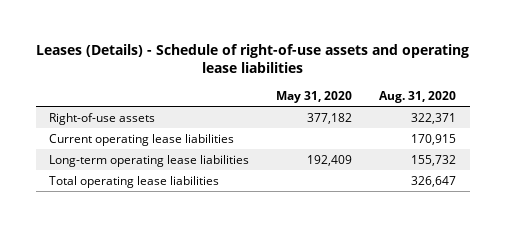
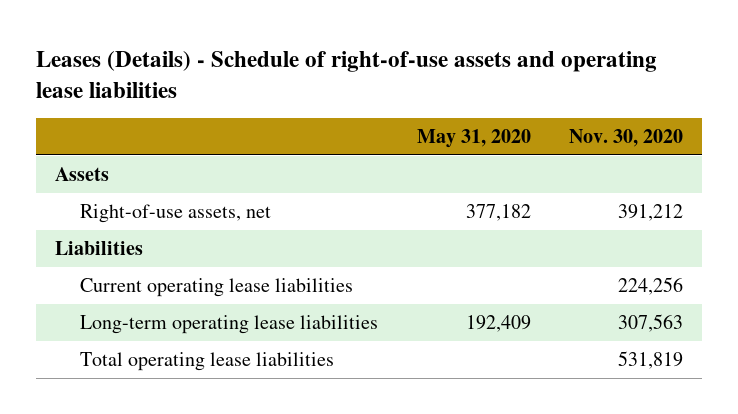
[379,91,457,104] Aug. 31, 2020 -> none
none -> [568,128,683,147] Nov. 30, 2020
none -> [54,167,109,182] Assets
[49,112,156,125] Right-of-use assets -> [80,204,272,224] Right-of-use assets, net
none -> [54,241,143,256] Liabilities

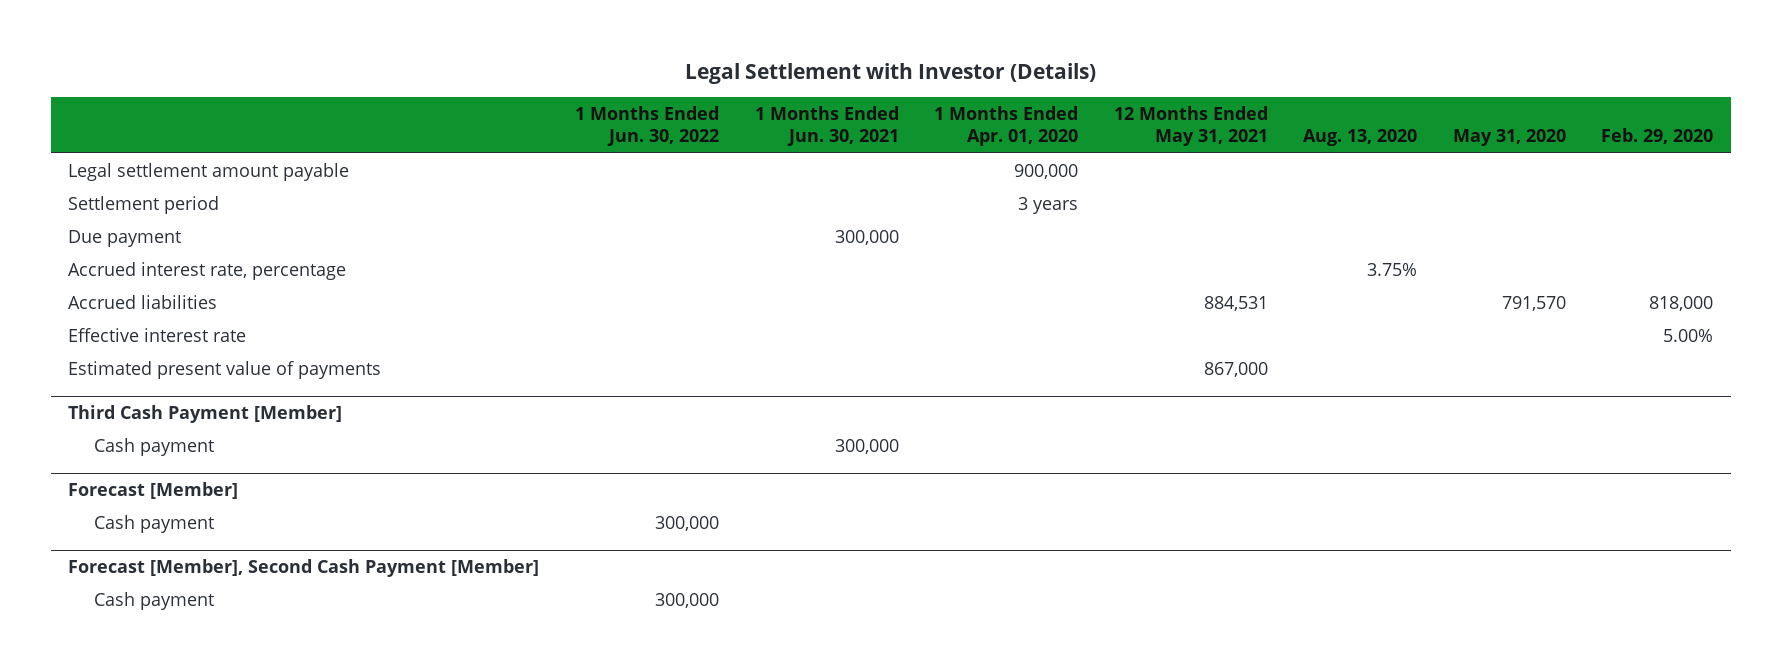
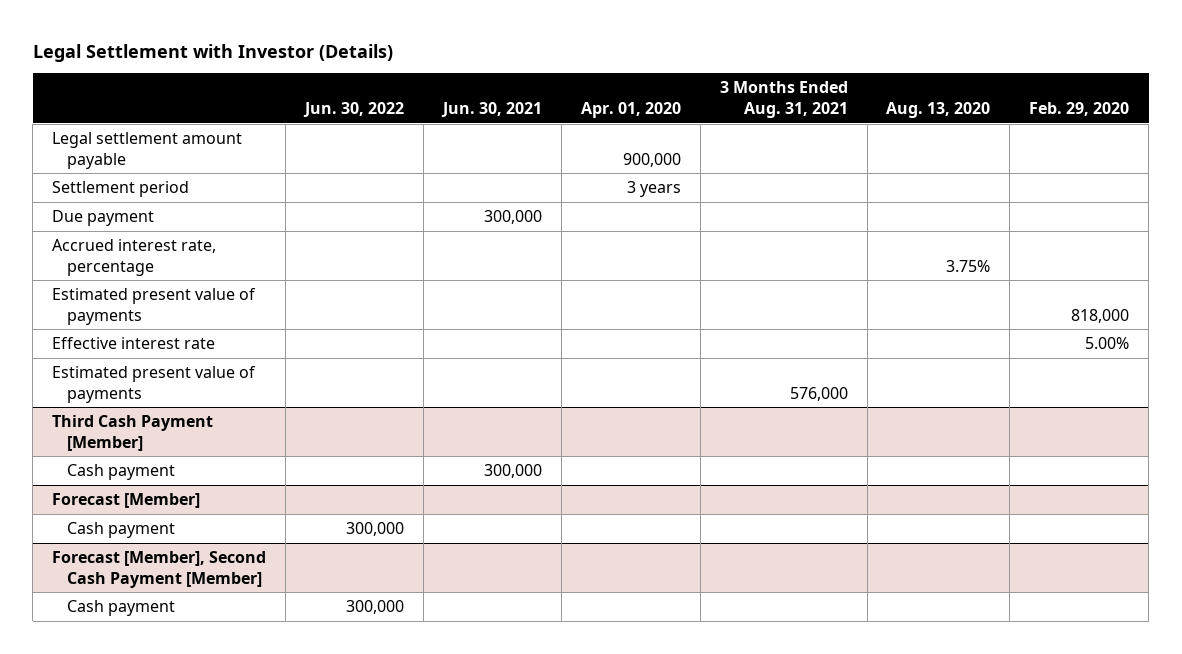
[575,106,720,147] 1 Months Ended Jun. 30, 2022 -> none
[754,106,899,147] 1 Months Ended Jun. 30, 2021 -> none
[934,106,1079,147] 1 Months Ended Apr. 01, 2020 -> none
[1113,106,1268,147] 12 Months Ended May 31, 2021 -> none
[1452,129,1566,147] May 31, 2020 -> none
none -> [303,101,405,117] Jun. 30, 2022
none -> [441,101,543,117] Jun. 30, 2021
none -> [580,101,681,118] Apr. 01, 2020
none -> [719,81,848,118] 3 Months Ended Aug. 31, 2021
[68,295,218,310] Accrued liabilities -> [52,288,257,325] Estimated present value of payments

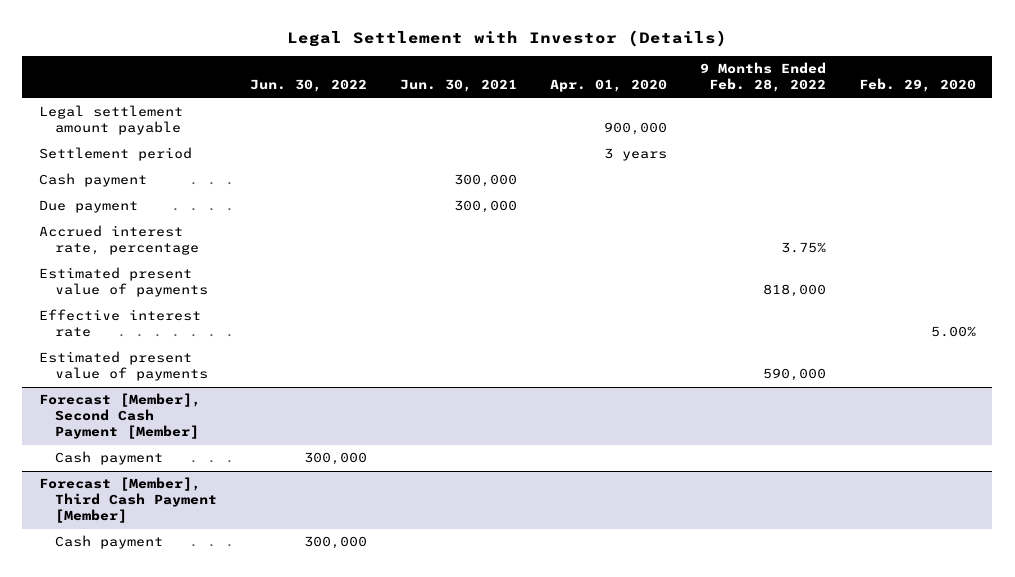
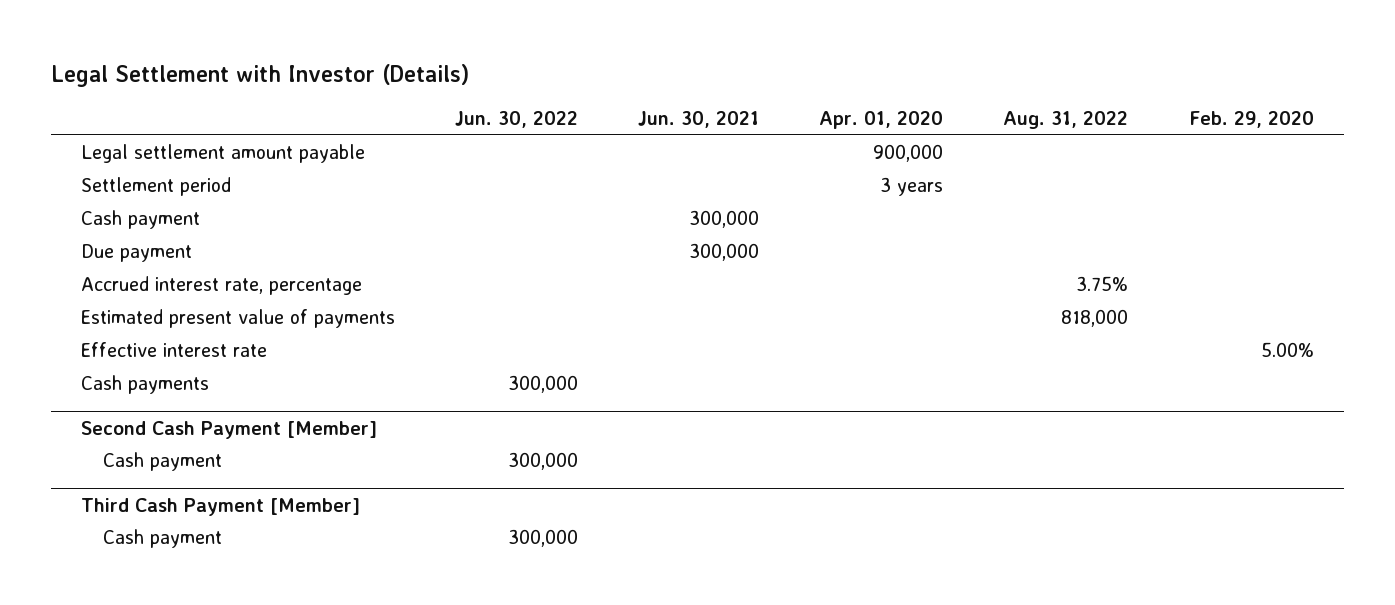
[699,62,826,93] 9 Months Ended Feb. 28, 2022 -> none
none -> [1003,111,1129,130] Aug. 31, 2022
[38,351,209,382] Estimated present value of payments -> none
none -> [81,375,210,395] Cash payments
[38,393,201,440] Forecast [Member], Second Cash Payment [Member] -> [81,420,378,439] Second Cash Payment [Member]
[38,477,218,524] Forecast [Member], Third Cash Payment [Member] -> [81,497,361,516] Third Cash Payment [Member]

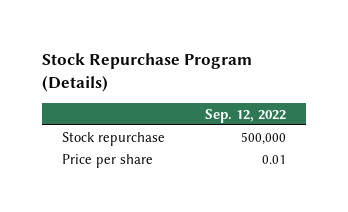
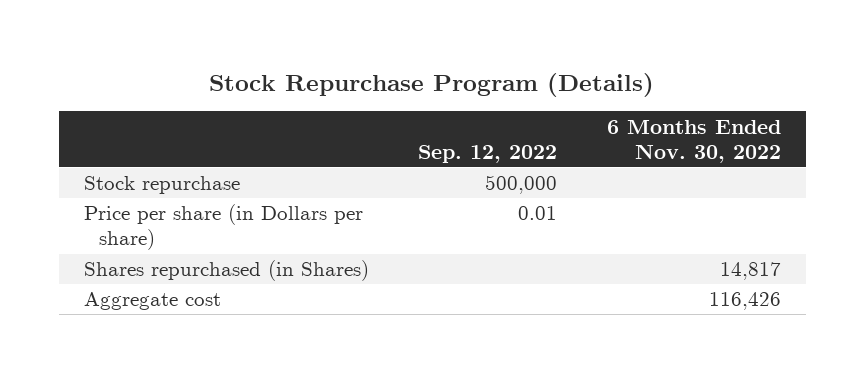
none -> [606,119,781,163] 6 Months Ended Nov. 30, 2022
[62,153,154,168] Price per share -> [83,204,363,251] Price per share (in Dollars per share)
none -> [83,260,369,282] Shares repurchased (in Shares)
none -> [83,292,221,311] Aggregate cost

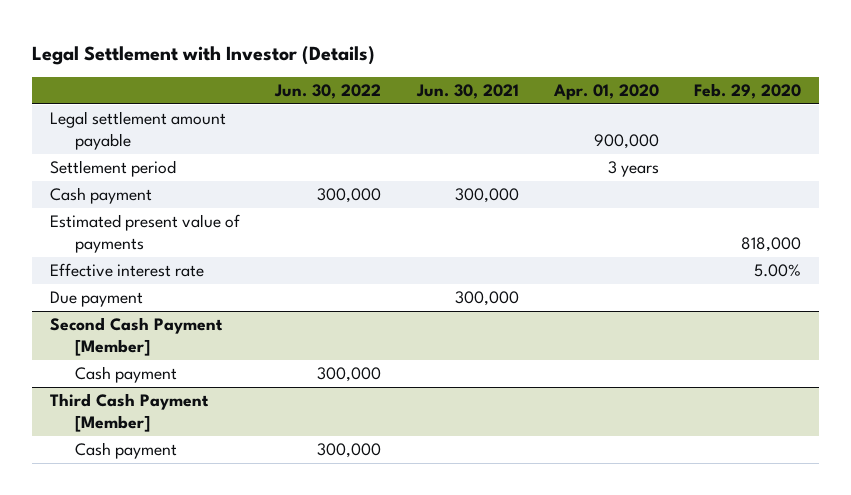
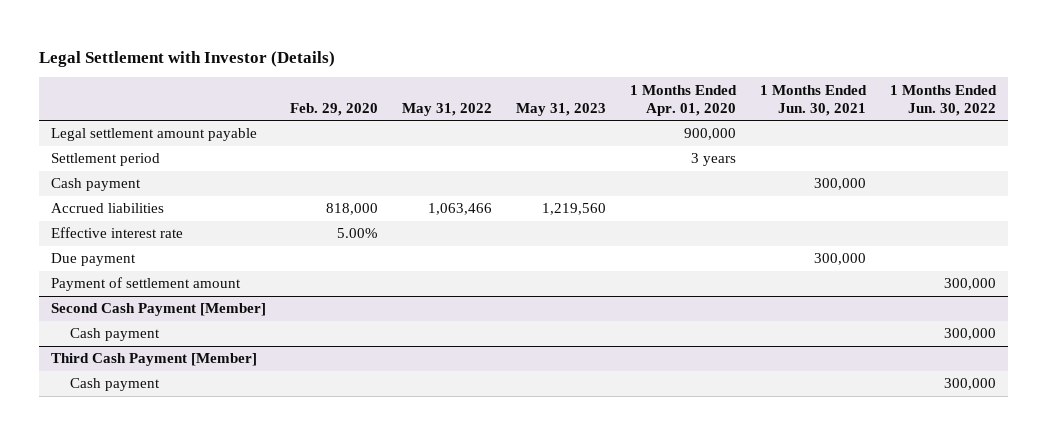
[274,84,382,100] Jun. 30, 2022 -> none
[415,84,519,100] Jun. 30, 2021 -> none
[552,84,659,101] Apr. 01, 2020 -> none
none -> [402,102,493,116] May 31, 2022
none -> [516,102,607,116] May 31, 2023
none -> [630,84,738,116] 1 Months Ended Apr. 01, 2020
none -> [759,84,867,116] 1 Months Ended Jun. 30, 2021
none -> [889,84,997,116] 1 Months Ended Jun. 30, 2022
[50,214,241,254] Estimated present value of payments -> [51,203,165,214] Accrued liabilities
none -> [51,277,242,292] Payment of settlement amount

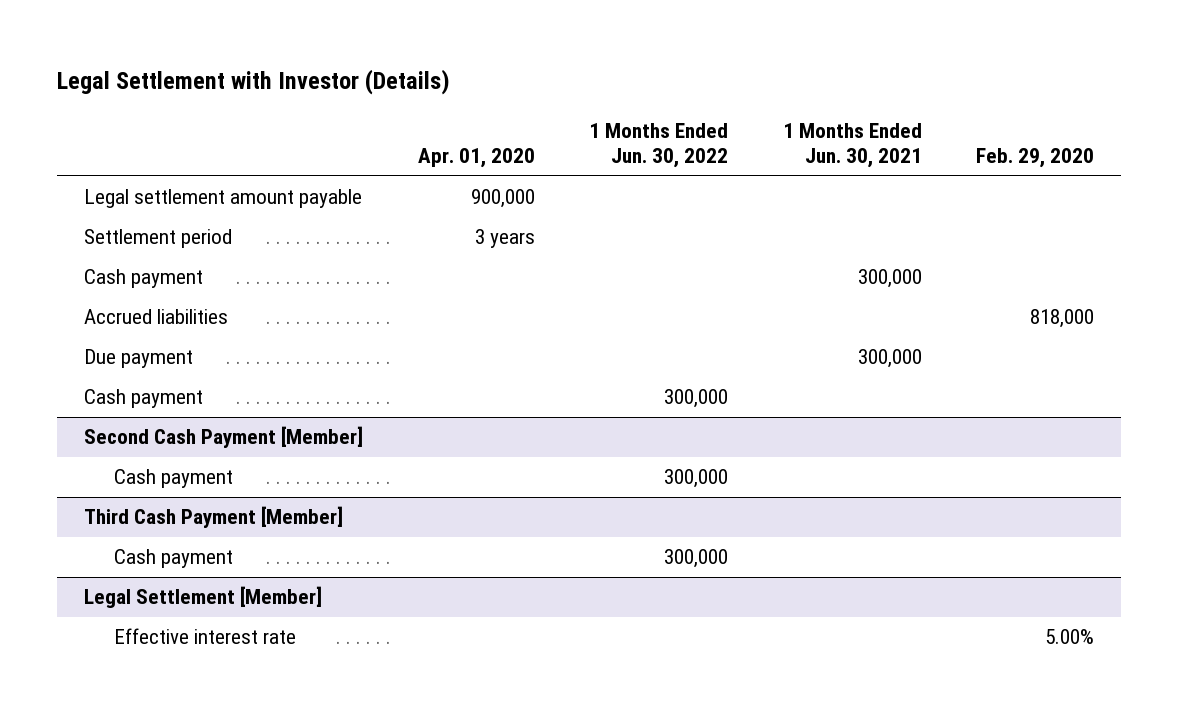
[402,102,493,116] May 31, 2022 -> none
[516,102,607,116] May 31, 2023 -> none
[630,84,738,116] 1 Months Ended Apr. 01, 2020 -> none
none -> [417,148,535,169] Apr. 01, 2020
[51,227,184,239] Effective interest rate -> none
[51,277,242,292] Payment of settlement amount -> [84,389,204,409] Cash payment
none -> [84,586,323,609] Legal Settlement [Member]
none -> [114,628,297,645] Effective interest rate

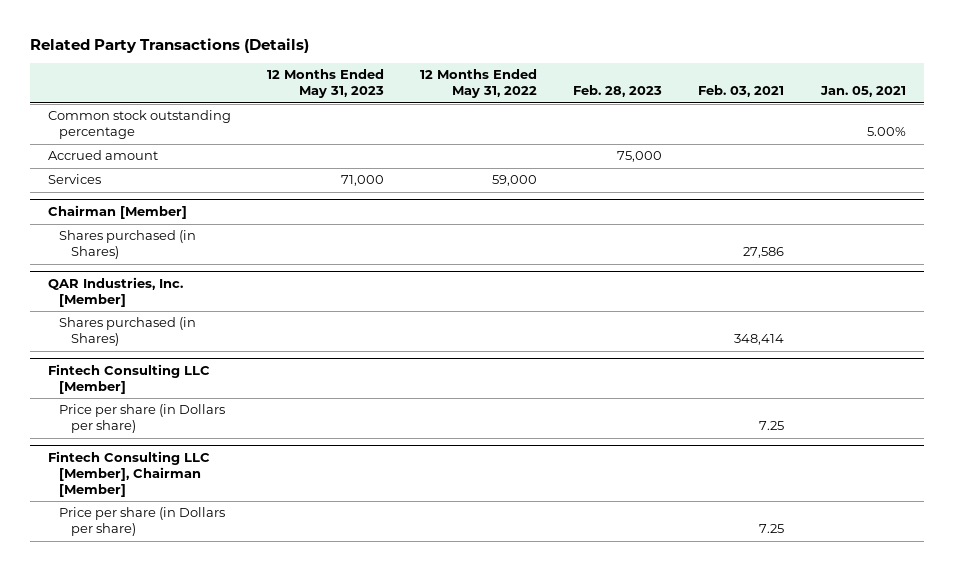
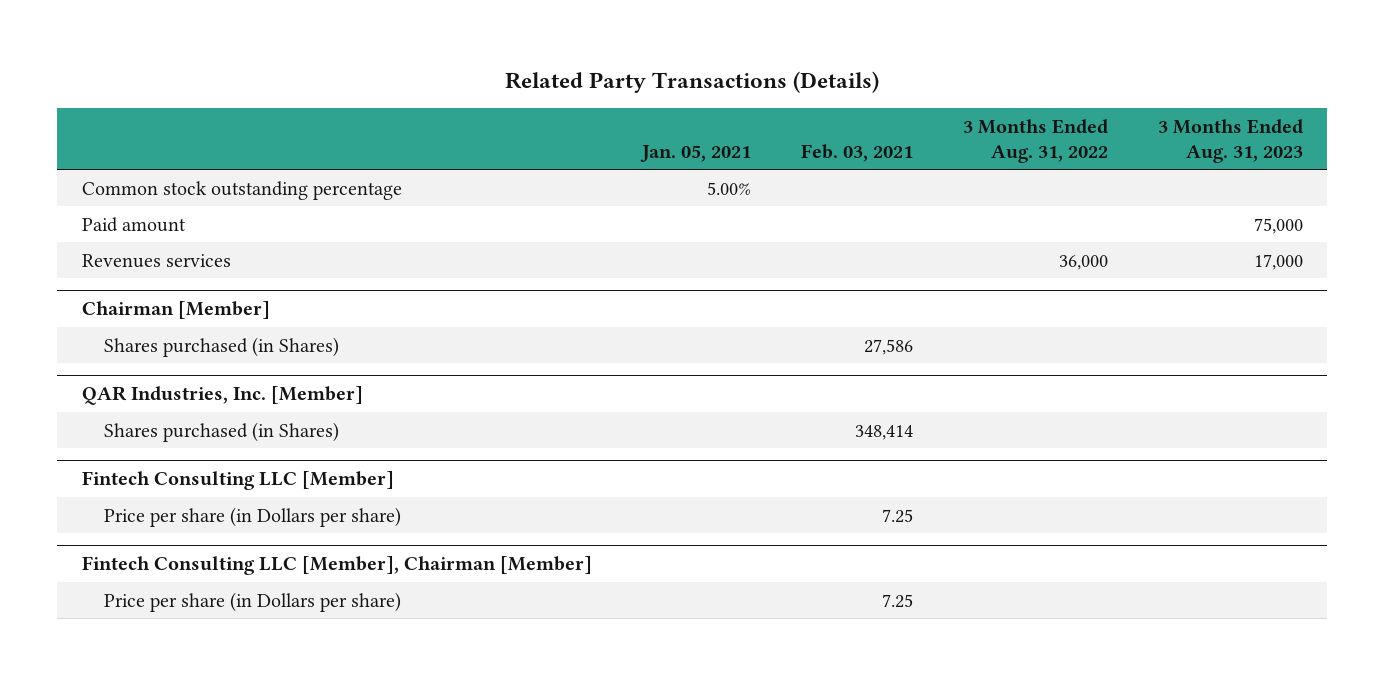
[267,69,385,99] 12 Months Ended May 31, 2023 -> none
[420,69,538,99] 12 Months Ended May 31, 2022 -> none
[573,85,663,98] Feb. 28, 2023 -> none
none -> [962,119,1108,163] 3 Months Ended Aug. 31, 2022
none -> [1157,119,1303,163] 3 Months Ended Aug. 31, 2023
[47,150,158,161] Accrued amount -> none
none -> [82,216,187,232] Paid amount
[47,174,101,185] Services -> [82,253,232,268] Revenues services

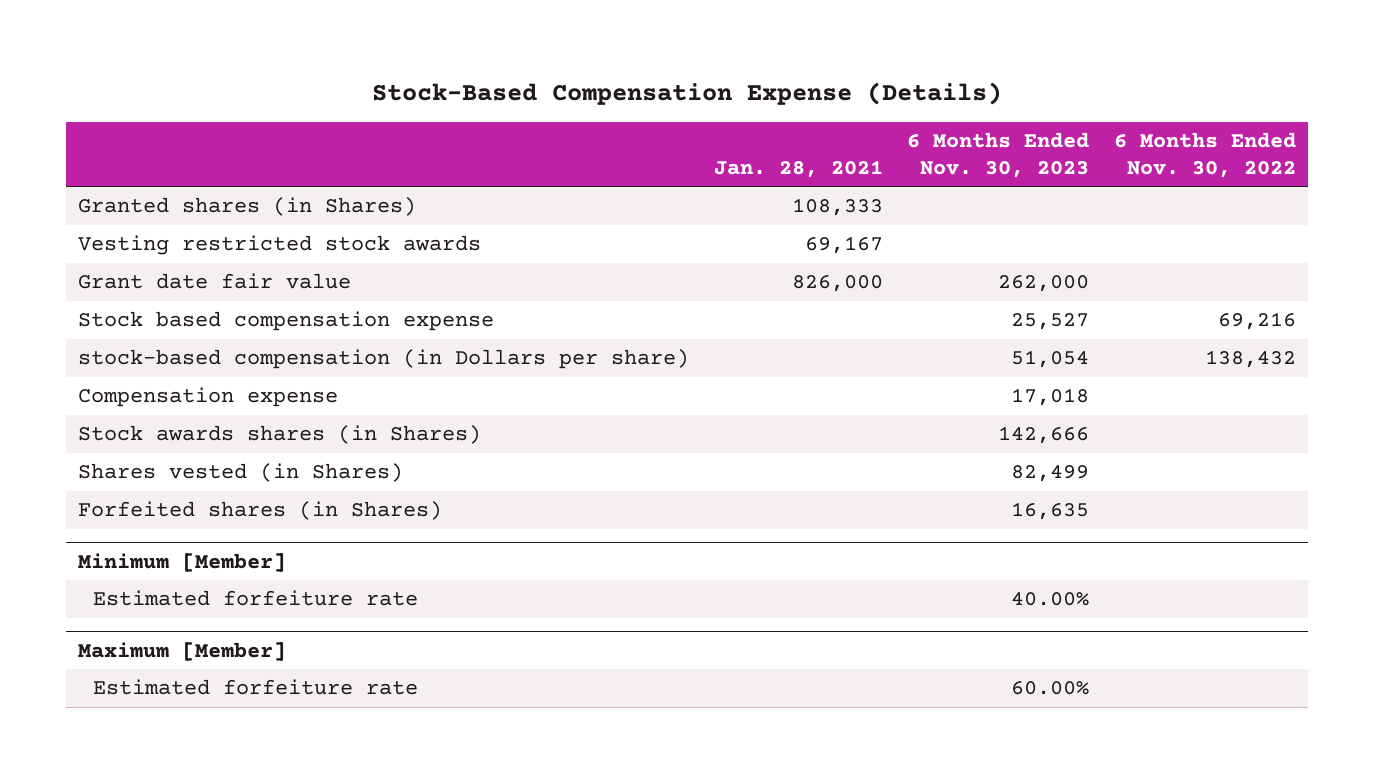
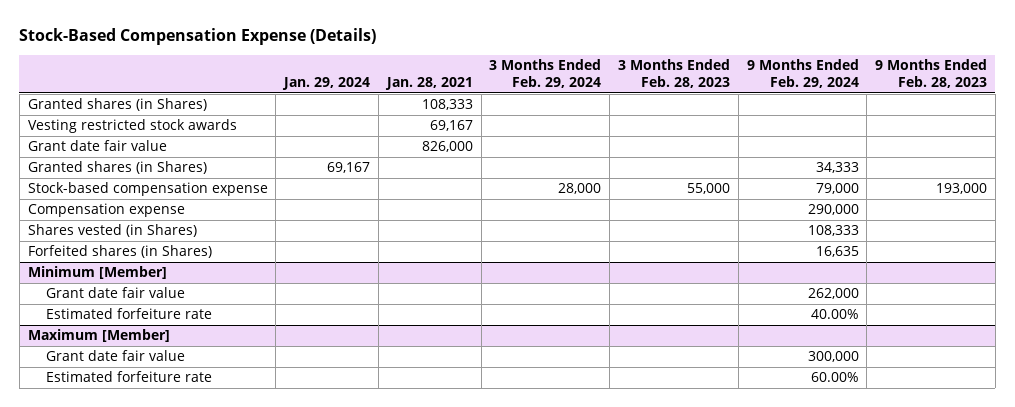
[907,132,1090,179] 6 Months Ended Nov. 30, 2023 -> none
[1113,132,1296,179] 6 Months Ended Nov. 30, 2022 -> none
none -> [282,77,371,91] Jan. 29, 2024
none -> [489,59,602,89] 3 Months Ended Feb. 29, 2024
none -> [618,59,731,89] 3 Months Ended Feb. 28, 2023
none -> [746,59,859,89] 9 Months Ended Feb. 29, 2024
none -> [875,59,988,89] 9 Months Ended Feb. 28, 2023
[77,349,689,370] stock-based compensation (in Dollars per share) -> none
none -> [27,161,207,175] Granted shares (in Shares)
[77,311,494,332] Stock based compensation expense -> [27,182,268,197] Stock-based compensation expense
[77,425,481,445] Stock awards shares (in Shares) -> none
none -> [46,287,186,299] Grant date fair value
none -> [46,350,186,362] Grant date fair value

